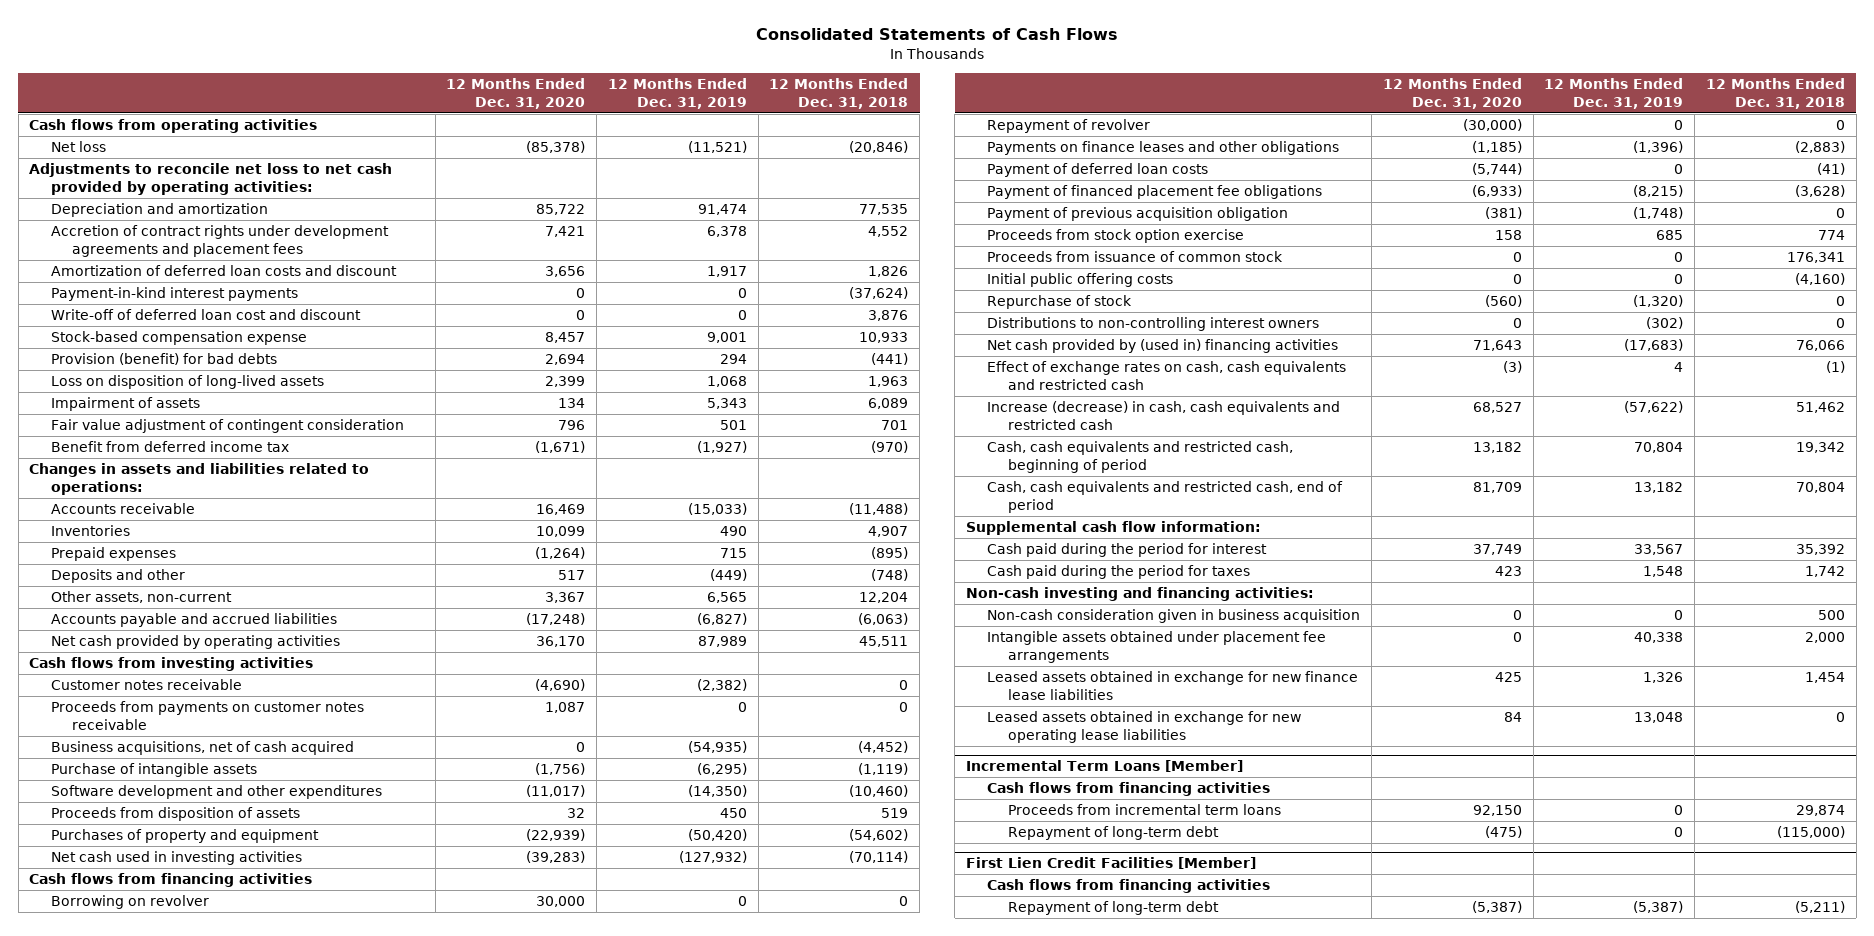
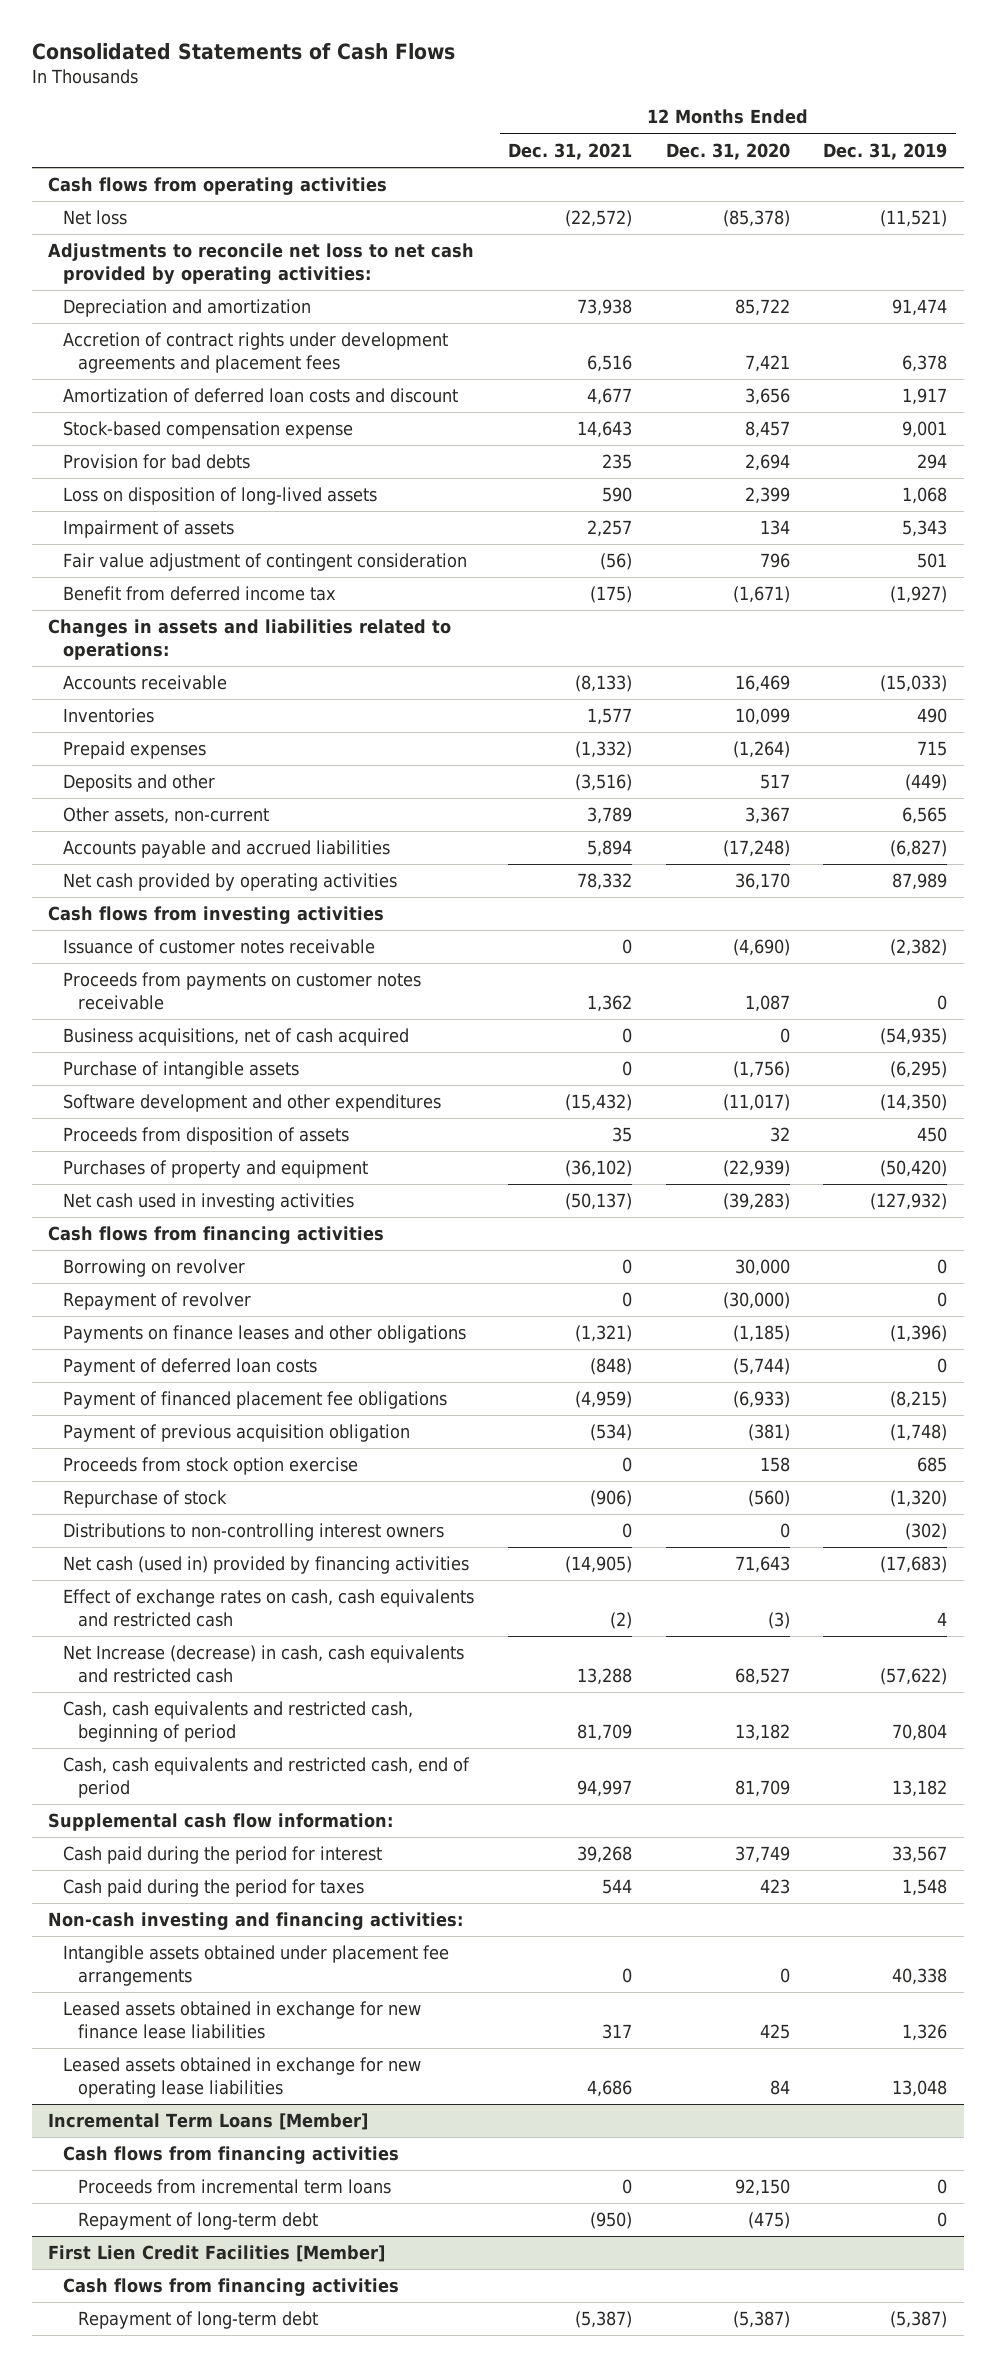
[769,77,909,110] 12 Months Ended Dec. 31, 2018 -> none
none -> [507,142,632,160] Dec. 31, 2021
[50,287,298,302] Payment-in-kind interest payments -> none
[50,309,361,321] Write-off of deferred loan cost and discount -> none
[50,353,277,366] Provision (benefit) for bad debts -> [63,454,251,470] Provision for bad debts
[50,679,242,691] Customer notes receivable -> [63,939,376,955] Issuance of customer notes receivable
[987,251,1284,263] Proceeds from issuance of common stock -> none
[987,273,1174,288] Initial public offering costs -> none
[987,339,1339,354] Net cash provided by (used in) financing activities -> [63,1556,470,1575] Net cash (used in) provided by financing activities
[987,401,1341,431] Increase (decrease) in cash, cash equivalents and restricted cash -> [63,1645,465,1683] Net Increase (decrease) in cash, cash equivalents and restricted cash
[987,609,1361,624] Non-cash consideration given in business acquisition -> none

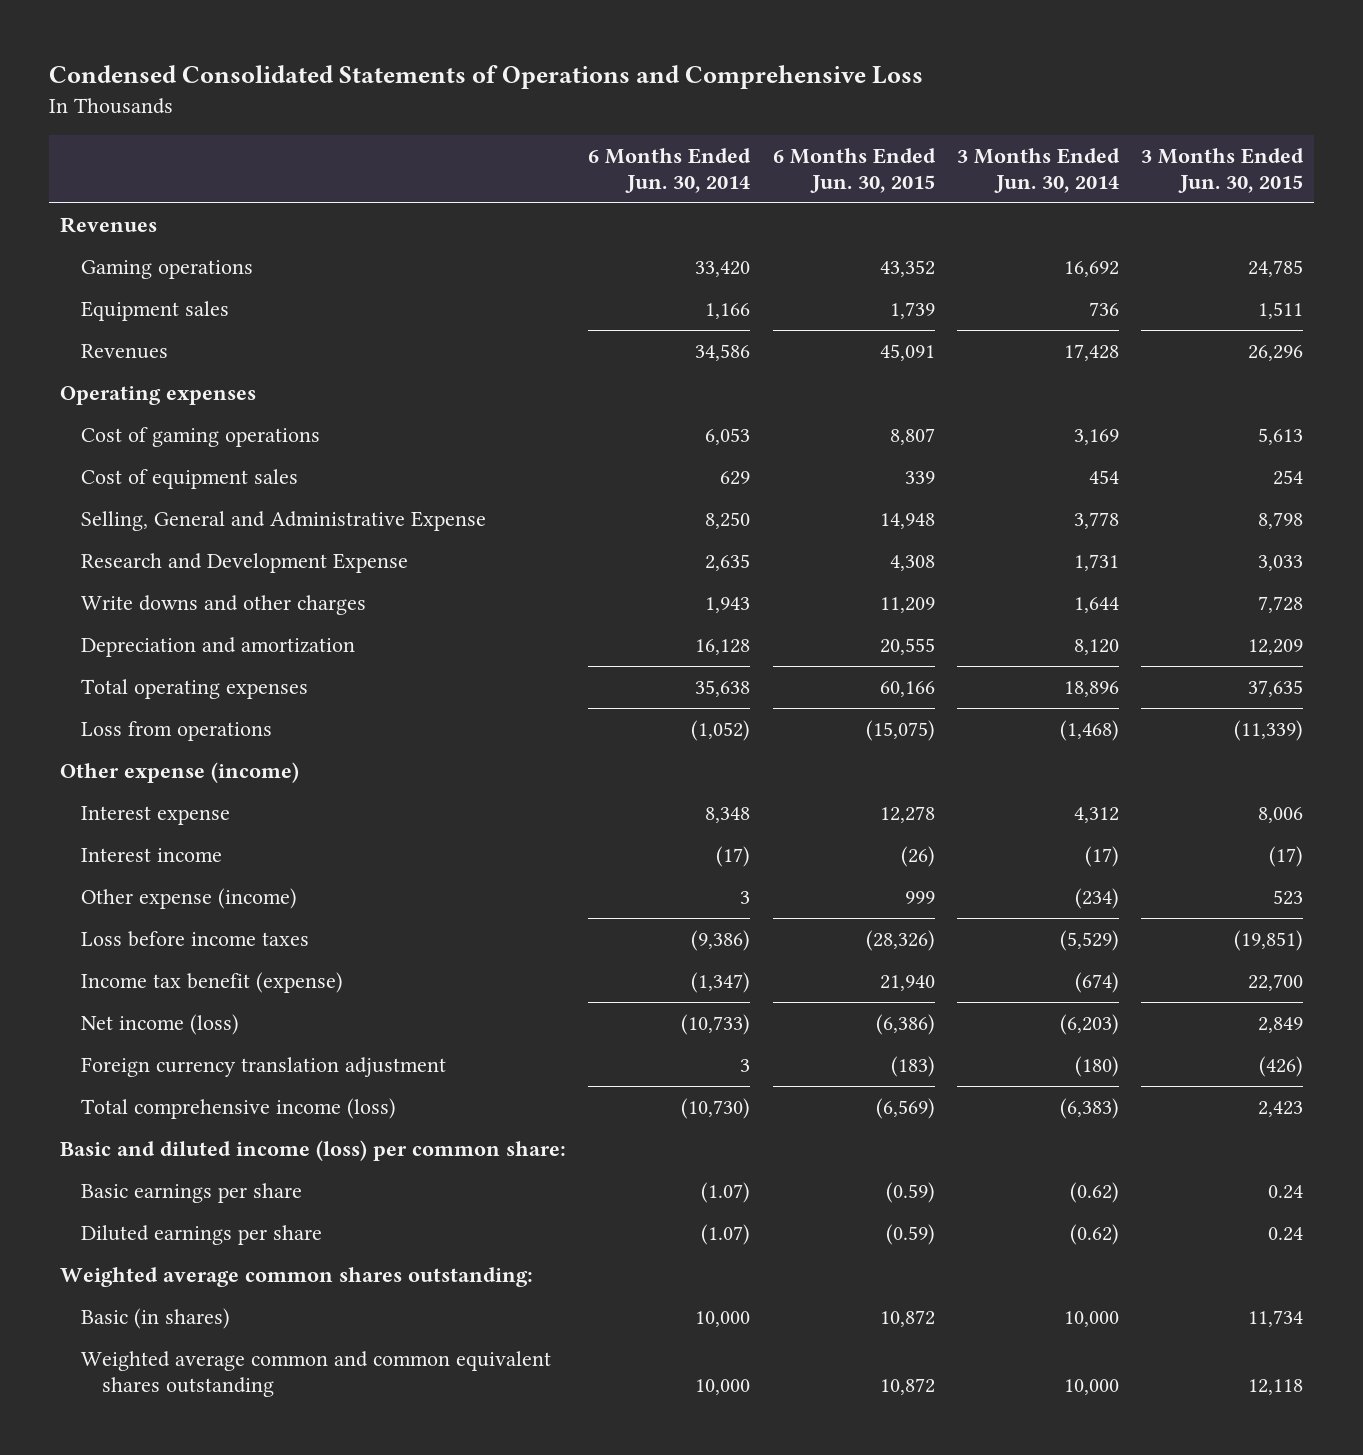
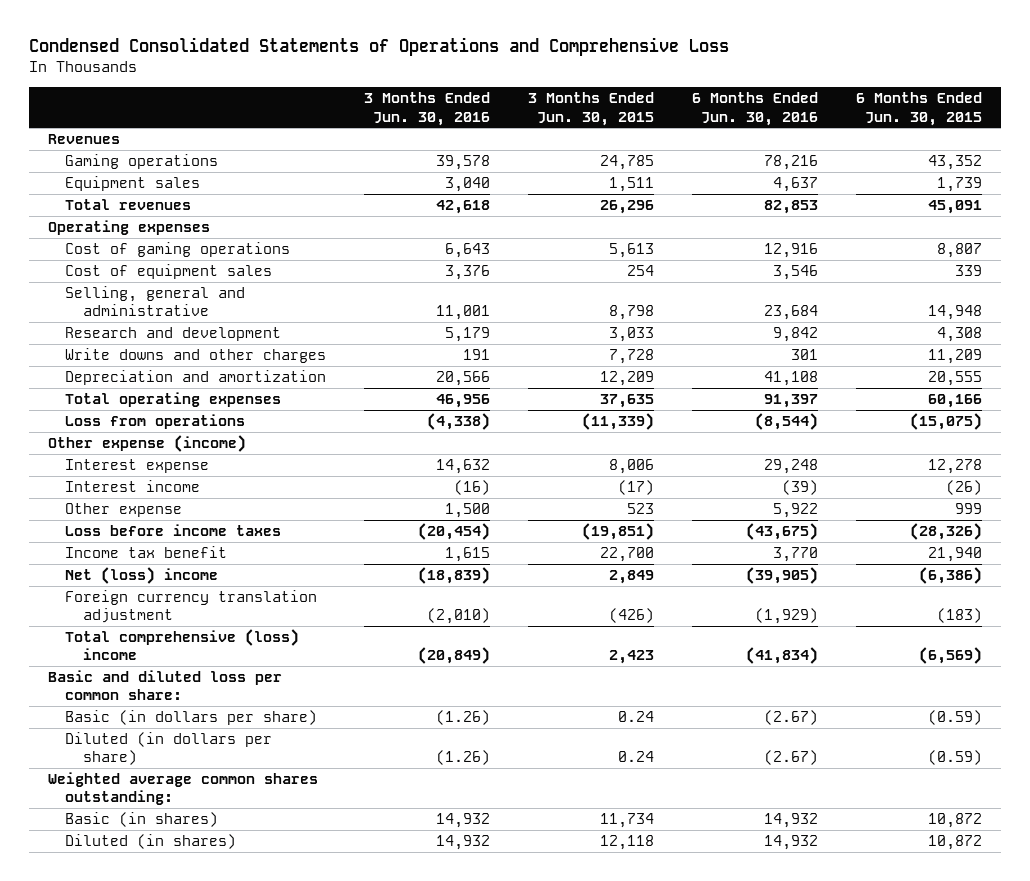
[588,148,752,194] 6 Months Ended Jun. 30, 2014 -> none
[956,148,1120,194] 3 Months Ended Jun. 30, 2014 -> none
none -> [364,92,491,126] 3 Months Ended Jun. 30, 2016
none -> [692,92,819,126] 6 Months Ended Jun. 30, 2016
[80,344,168,360] Revenues -> [65,199,192,211] Total revenues
[80,511,486,532] Selling, General and Administrative Expense -> [65,286,246,317] Selling, general and administrative
[80,553,408,574] Research and Development Expense -> [65,327,282,342] Research and development
[80,888,297,910] Other expense (income) -> [65,503,183,518] Other expense
[80,972,343,994] Income tax benefit (expense) -> [65,546,228,559] Income tax benefit
[80,1014,239,1036] Net income (loss) -> [65,567,219,585] Net (loss) income
[80,1098,396,1120] Total comprehensive income (loss) -> [65,629,300,661] Total comprehensive (loss) income
[60,1140,567,1162] Basic and diluted income (loss) per common share: -> [47,670,282,701] Basic and diluted loss per common share:
[80,1183,302,1204] Basic earnings per share -> [65,710,318,726] Basic (in dollars per share)
[80,1225,322,1246] Diluted earnings per share -> [65,732,273,766] Diluted (in dollars per share)
[80,1351,551,1397] Weighted average common and common equivalent shares outstanding -> [65,834,237,850] Diluted (in shares)

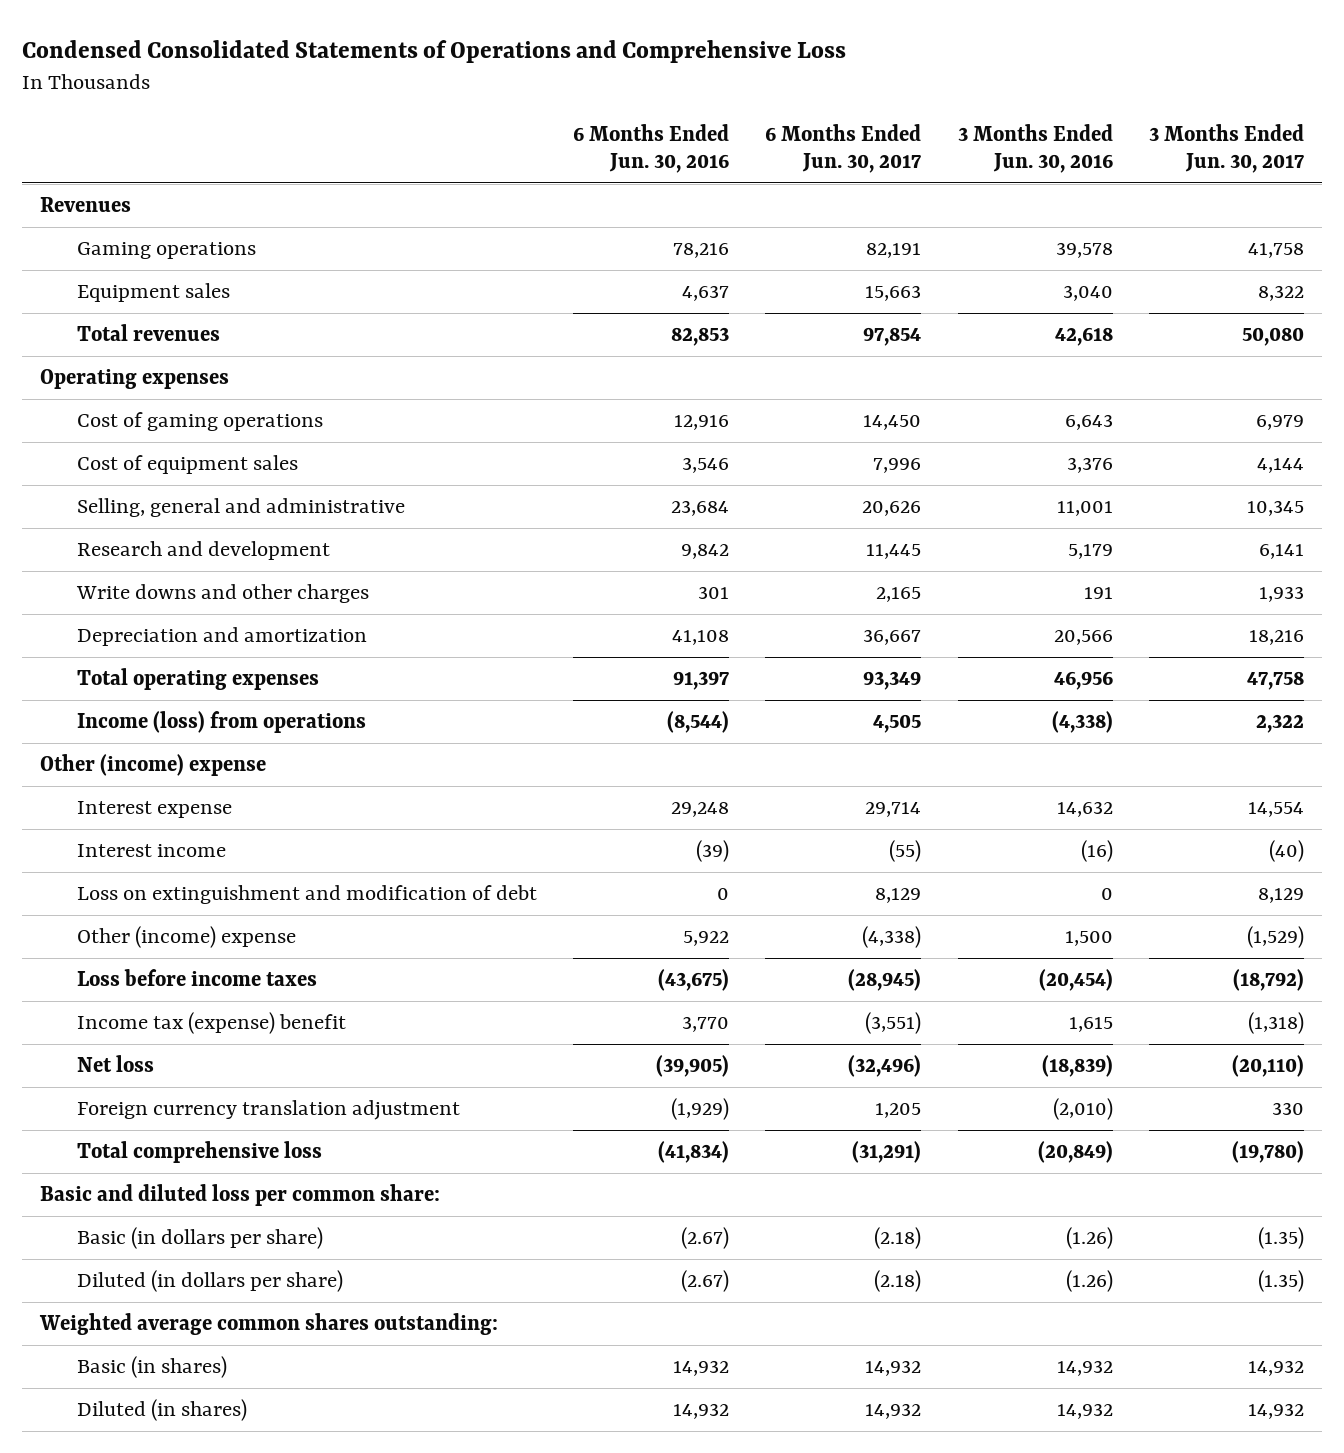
[528,92,655,126] 3 Months Ended Jun. 30, 2015 -> none
[856,92,983,126] 6 Months Ended Jun. 30, 2015 -> none
none -> [765,123,922,173] 6 Months Ended Jun. 30, 2017
none -> [1148,123,1304,173] 3 Months Ended Jun. 30, 2017
[65,414,246,430] Loss from operations -> [76,711,366,734] Income (loss) from operations
[47,435,246,453] Other expense (income) -> [39,754,266,777] Other (income) expense
none -> [76,885,537,905] Loss on extinguishment and modification of debt
[65,503,183,518] Other expense -> [76,926,296,949] Other (income) expense
[65,546,228,559] Income tax benefit -> [76,1012,346,1035] Income tax (expense) benefit
[65,567,219,585] Net (loss) income -> [76,1055,154,1073] Net loss
[65,629,300,661] Total comprehensive (loss) income -> [76,1141,322,1164] Total comprehensive loss

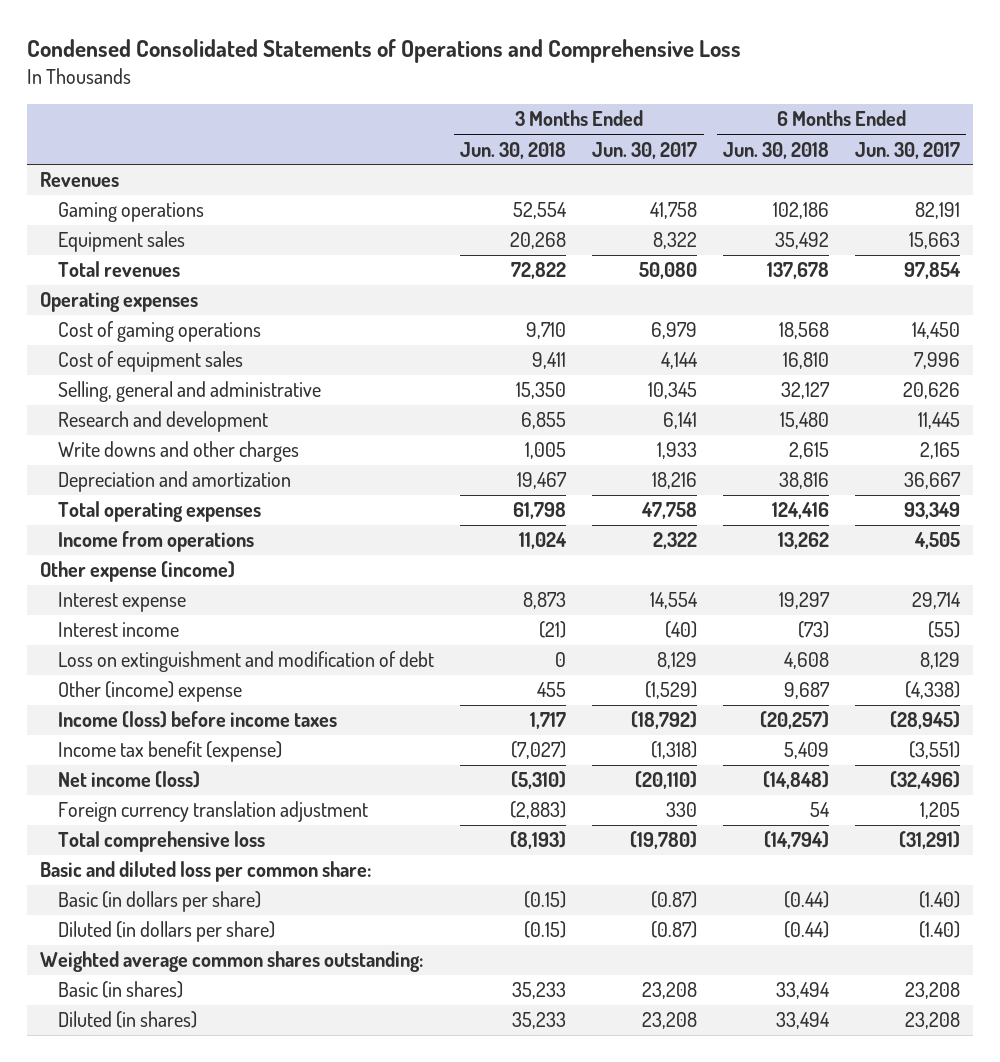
[573,123,730,173] 6 Months Ended Jun. 30, 2016 -> none
[957,123,1113,173] 3 Months Ended Jun. 30, 2016 -> none
none -> [460,141,567,159] Jun. 30, 2018
none -> [723,141,830,159] Jun. 30, 2018
[76,711,366,734] Income (loss) from operations -> [58,531,255,553] Income from operations
[39,754,266,777] Other (income) expense -> [39,561,235,583] Other expense (income)
[76,969,317,987] Loss before income taxes -> [58,711,338,729] Income (loss) before income taxes
[76,1012,346,1035] Income tax (expense) benefit -> [58,741,283,763] Income tax benefit (expense)
[76,1055,154,1073] Net loss -> [58,771,201,789] Net income (loss)
[874,1227,922,1250] (2.18) -> [919,891,961,909] (1.40)
[1257,1227,1304,1250] (1.35) -> [651,891,698,909] (0.87)
[874,1270,922,1293] (2.18) -> [919,921,961,939] (1.40)
[1257,1270,1304,1293] (1.35) -> [651,921,698,939] (0.87)
[865,1360,922,1377] 14,932 -> [905,982,961,1000] 23,208
[1247,1360,1304,1377] 14,932 -> [642,982,698,1000] 23,208
[865,1403,922,1420] 14,932 -> [905,1012,961,1030] 23,208
[1247,1403,1304,1420] 14,932 -> [642,1012,698,1030] 23,208

